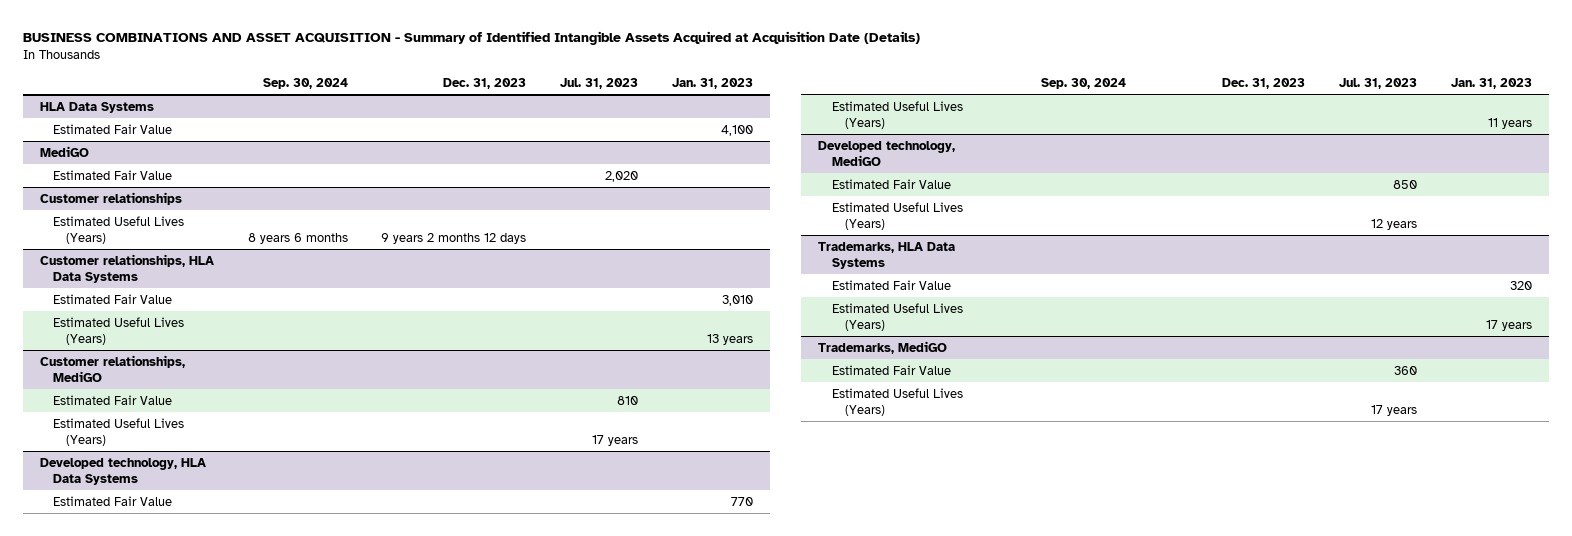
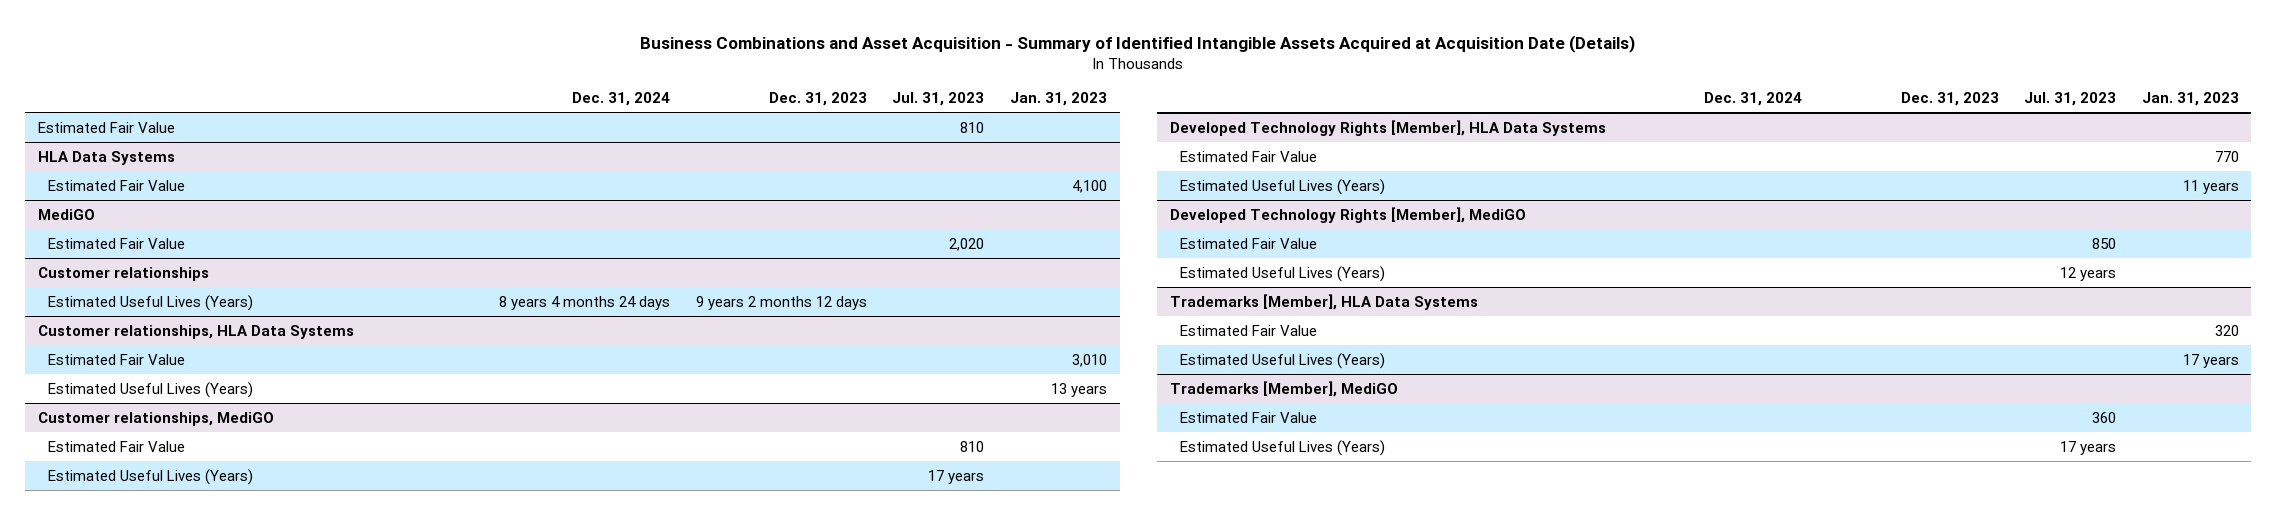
[22,30,920,45] BUSINESS COMBINATIONS AND ASSET ACQUISITION - Summary of Identified Intangible Assets Acquired at Acquisition Date (Details) -> [640,34,1636,53] Business Combinations and Asset Acquisition - Summary of Identified Intangible Assets Acquired at Acquisition Date (Details)
[262,77,348,89] Sep. 30, 2024 -> none
none -> [572,92,671,107] Dec. 31, 2024
none -> [37,121,175,133] Estimated Fair Value
[39,457,206,485] Developed technology, HLA Data Systems -> [1169,119,1606,136] Developed Technology Rights [Member], HLA Data Systems
[818,140,956,166] Developed technology, MediGO -> [1169,206,1526,223] Developed Technology Rights [Member], MediGO
[818,241,956,269] Trademarks, HLA Data Systems -> [1169,293,1478,310] Trademarks [Member], HLA Data Systems
[818,340,948,354] Trademarks, MediGO -> [1169,380,1398,397] Trademarks [Member], MediGO

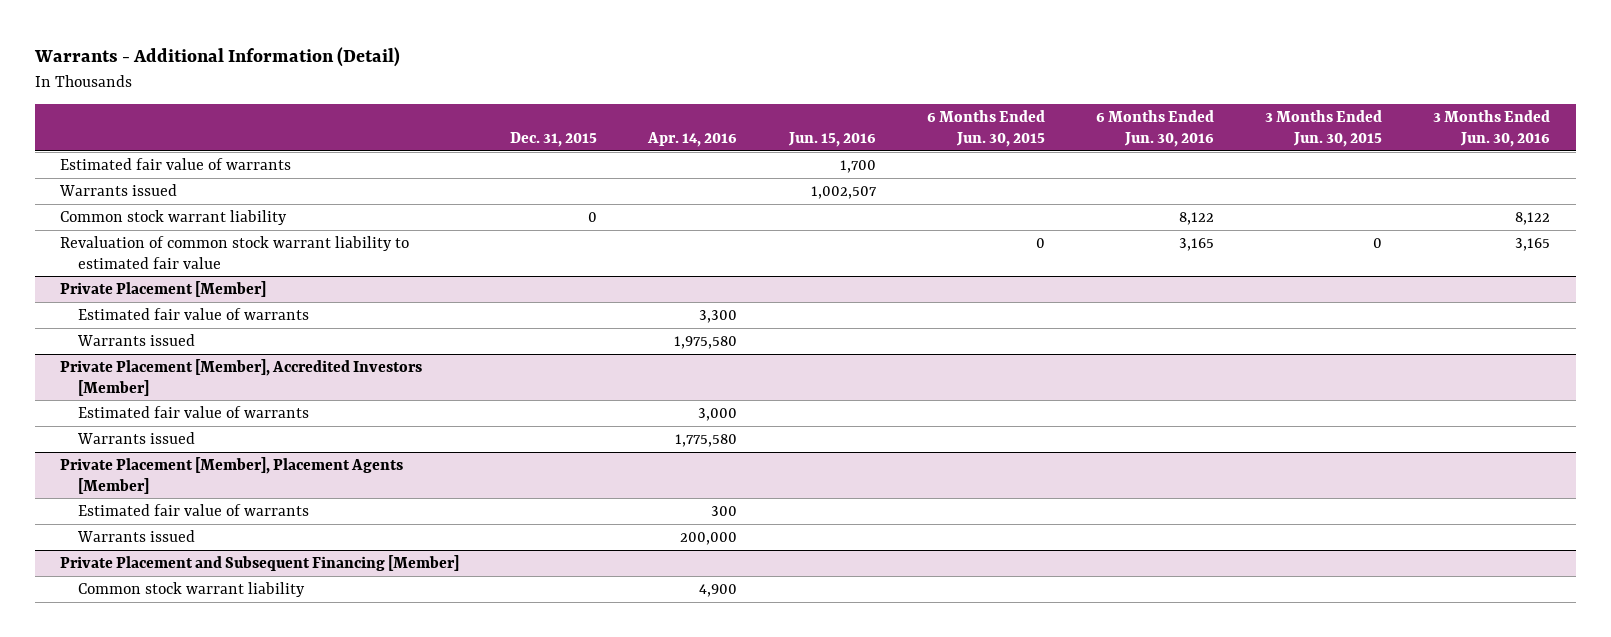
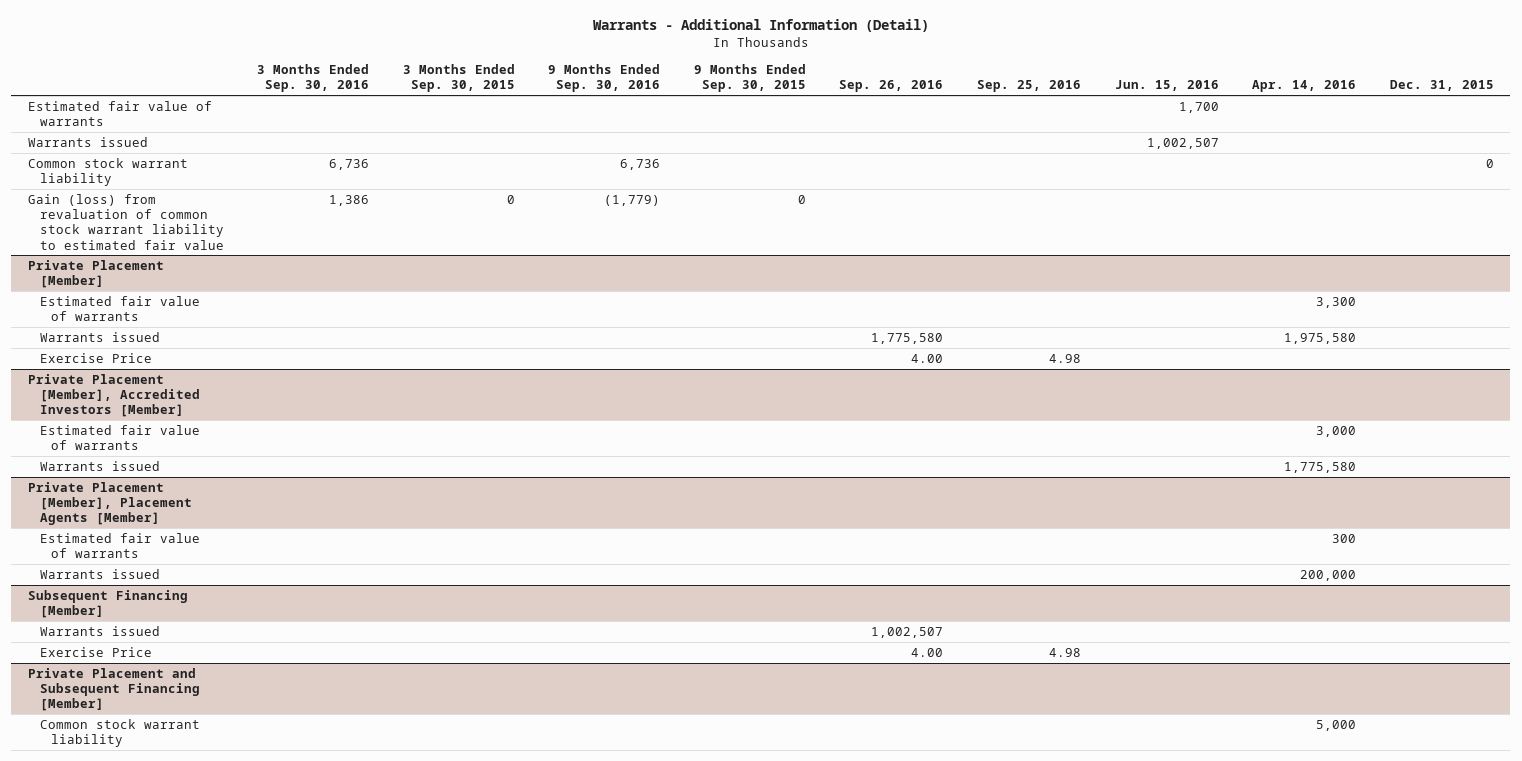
[926,110,1045,148] 6 Months Ended Jun. 30, 2015 -> none
[1096,110,1215,148] 6 Months Ended Jun. 30, 2016 -> none
[1265,110,1383,148] 3 Months Ended Jun. 30, 2015 -> none
[1433,110,1551,148] 3 Months Ended Jun. 30, 2016 -> none
none -> [257,63,370,93] 3 Months Ended Sep. 30, 2016
none -> [402,63,515,93] 3 Months Ended Sep. 30, 2015
none -> [548,63,661,93] 9 Months Ended Sep. 30, 2016
none -> [693,63,806,93] 9 Months Ended Sep. 30, 2015
none -> [839,80,944,93] Sep. 26, 2016
none -> [976,80,1081,93] Sep. 25, 2016
[60,235,410,269] Revaluation of common stock warrant liability to estimated fair value -> [28,193,224,250] Gain (loss) from revaluation of common stock warrant liability to estimated fair value
none -> [39,352,152,363] Exercise Price
none -> [28,589,189,619] Subsequent Financing [Member]
none -> [39,625,160,636] Warrants issued
none -> [39,646,152,657] Exercise Price
[699,583,738,597] 4,900 -> [1316,719,1357,731] 5,000

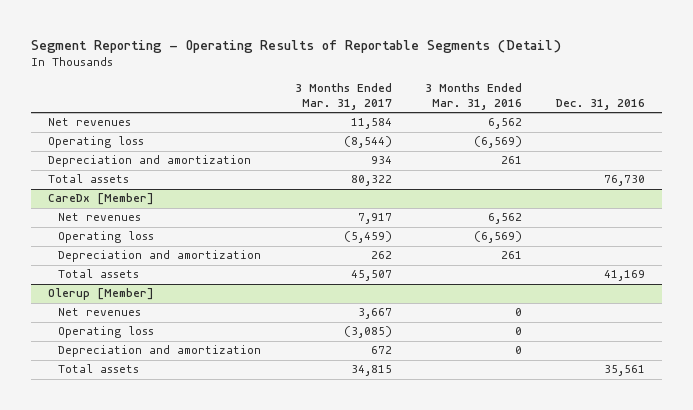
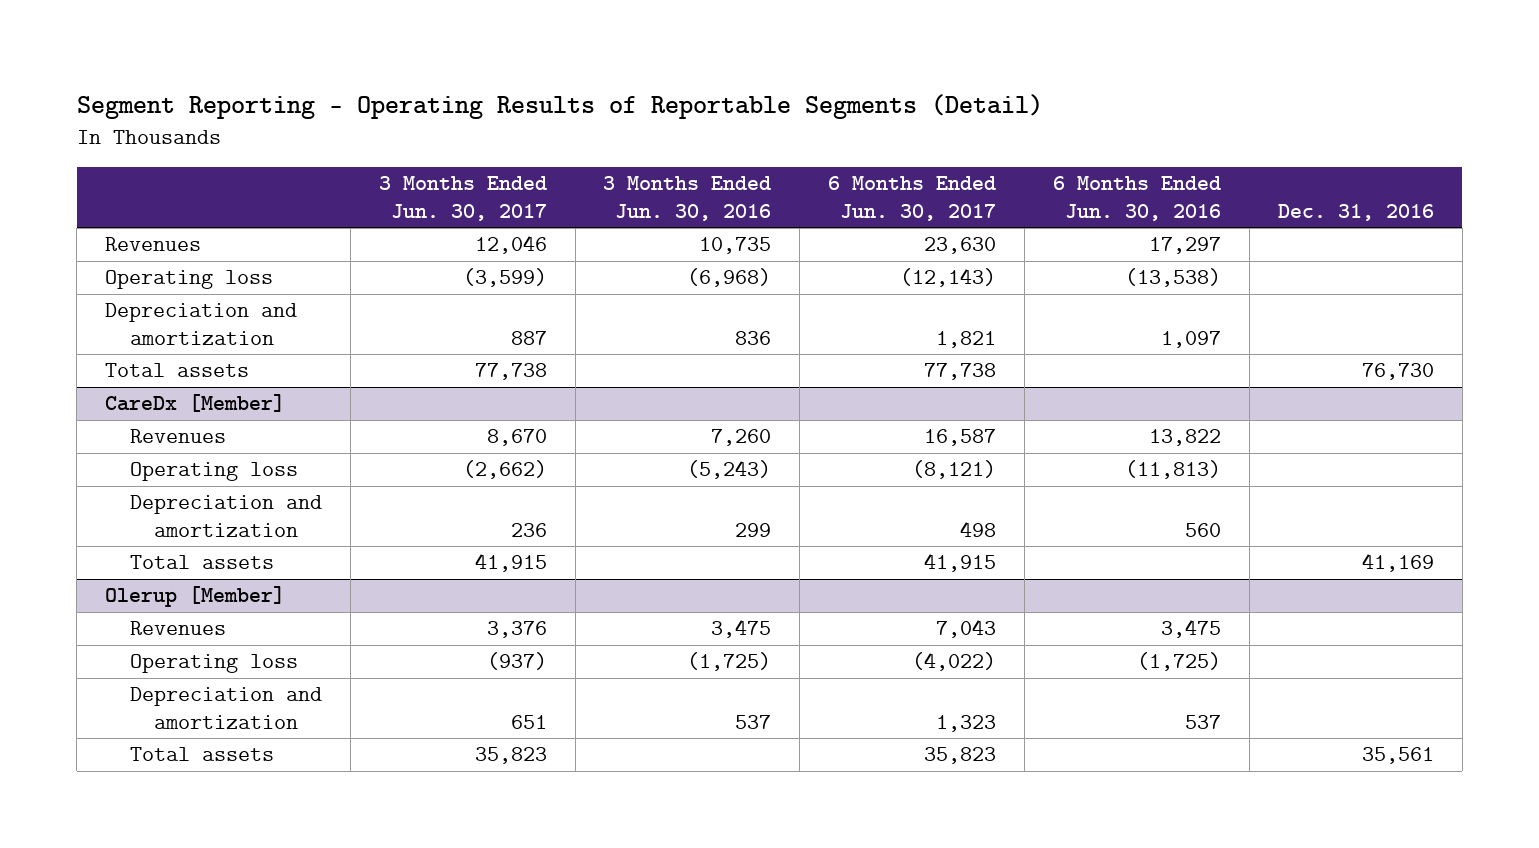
[294,82,392,111] 3 Months Ended Mar. 31, 2017 -> none
[425,82,523,111] 3 Months Ended Mar. 31, 2016 -> none
none -> [378,176,547,221] 3 Months Ended Jun. 30, 2017
none -> [603,176,772,221] 3 Months Ended Jun. 30, 2016
none -> [828,176,997,221] 6 Months Ended Jun. 30, 2017
none -> [1053,176,1222,221] 6 Months Ended Jun. 30, 2016
[47,118,131,127] Net revenues -> [105,237,202,252] Revenues
[58,213,142,222] Net revenues -> [129,429,226,444] Revenues
[58,308,142,317] Net revenues -> [129,621,226,636] Revenues

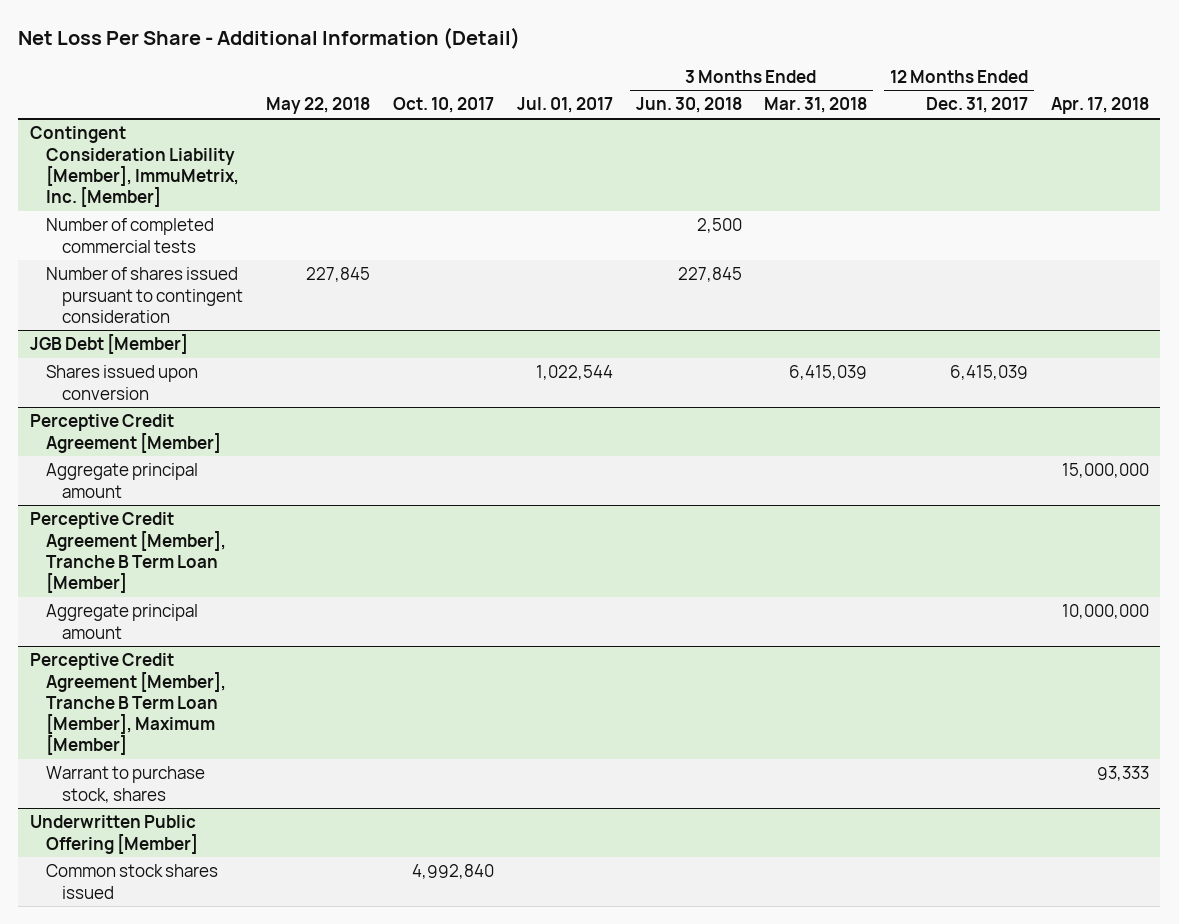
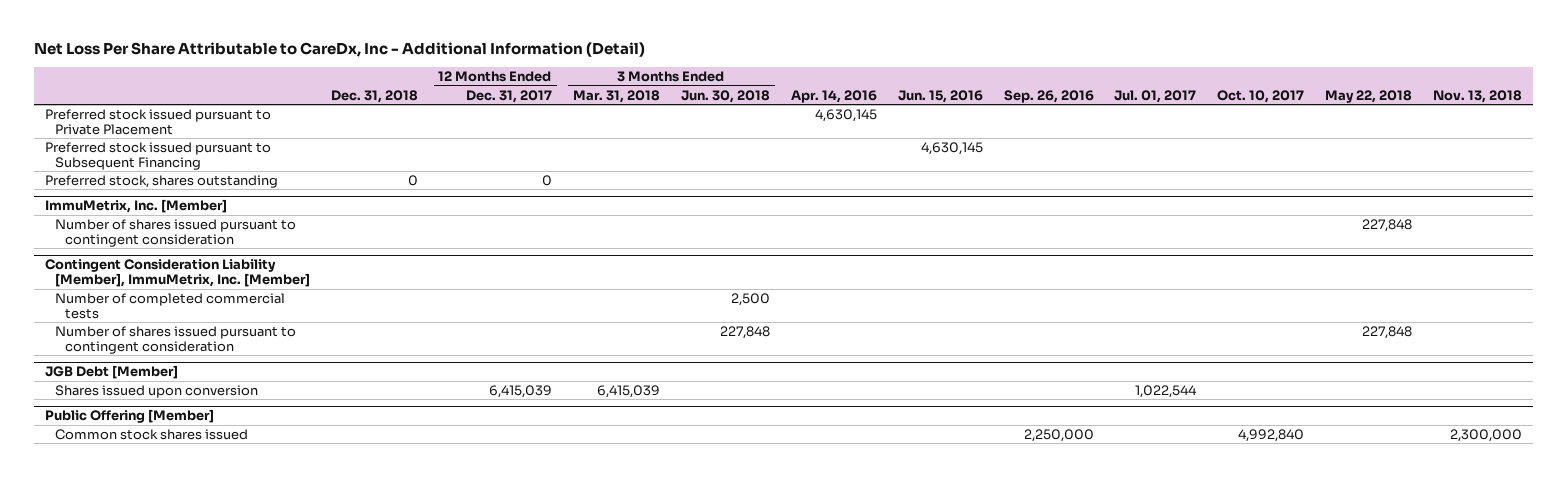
[18,27,521,50] Net Loss Per Share - Additional Information (Detail) -> [34,42,646,58] Net Loss Per Share Attributable to CareDx, Inc - Additional Information (Detail)
[1050,97,1149,115] Apr. 17, 2018 -> none
none -> [330,89,418,103] Dec. 31, 2018
none -> [790,89,877,103] Apr. 14, 2016
none -> [897,89,983,103] Jun. 15, 2016
none -> [1003,89,1094,103] Sep. 26, 2016
none -> [1433,89,1523,103] Nov. 13, 2018
none -> [44,108,271,135] Preferred stock issued pursuant to Private Placement
none -> [44,141,271,170] Preferred stock issued pursuant to Subsequent Financing
none -> [44,174,278,188] Preferred stock, shares outstanding
none -> [44,199,227,214] ImmuMetrix, Inc. [Member]
none -> [54,218,296,247] Number of shares issued pursuant to contingent consideration
[306,267,371,283] 227,845 -> [1362,325,1413,339] 227,848
[677,267,742,283] 227,845 -> [719,325,770,339] 227,848
[29,414,222,453] Perceptive Credit Agreement [Member] -> none
[46,463,199,498] Aggregate principal amount -> none
[29,512,227,594] Perceptive Credit Agreement [Member], Tranche B Term Loan [Member] -> none
[46,604,199,639] Aggregate principal amount -> none
[29,653,227,756] Perceptive Credit Agreement [Member], Tranche B Term Loan [Member], Maximum [Member] -> none
[46,766,206,803] Warrant to purchase stock, shares -> none
[29,815,199,854] Underwritten Public Offering [Member] -> [44,409,214,424] Public Offering [Member]

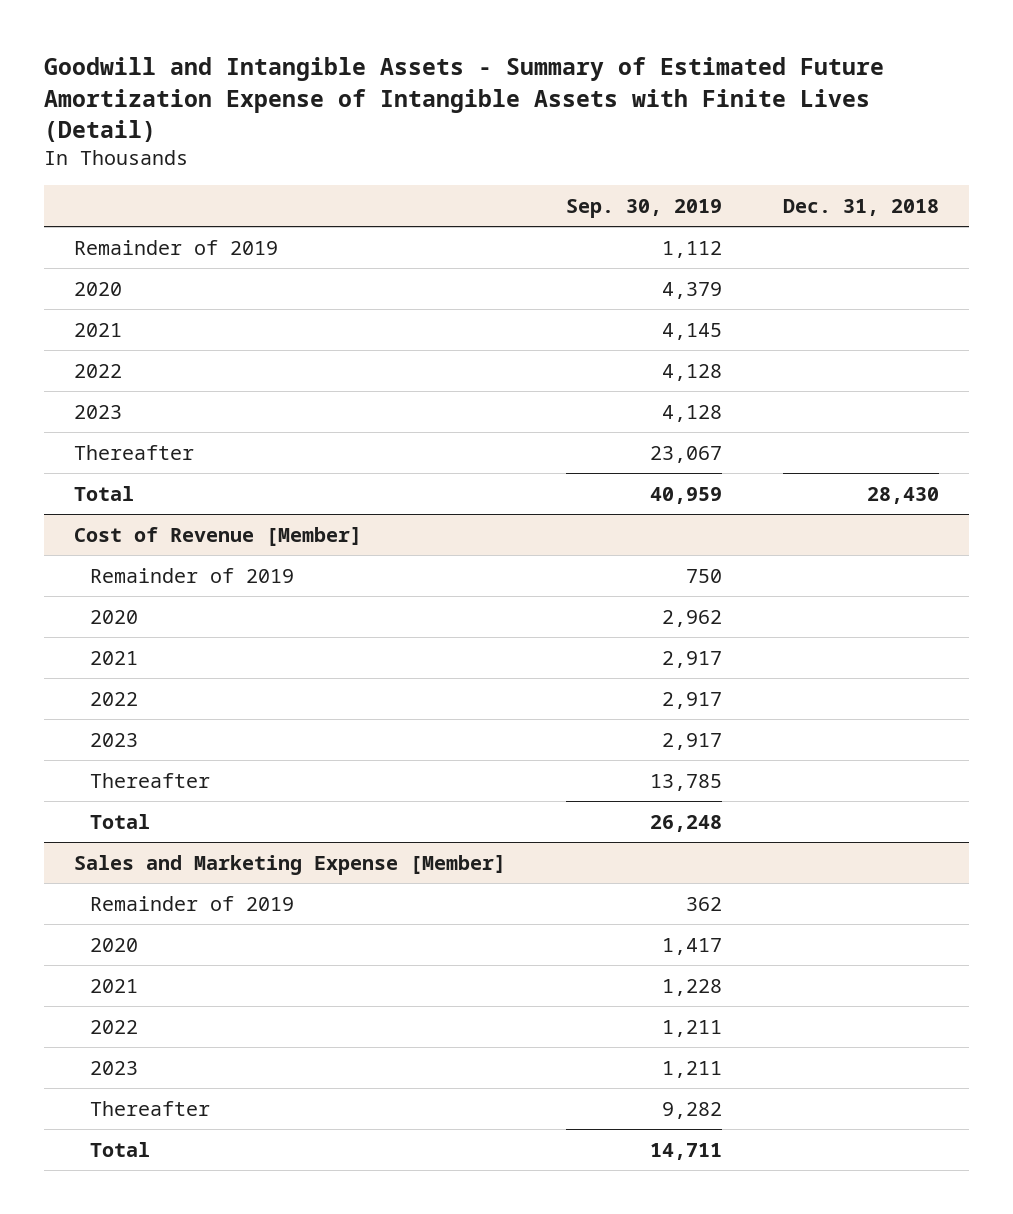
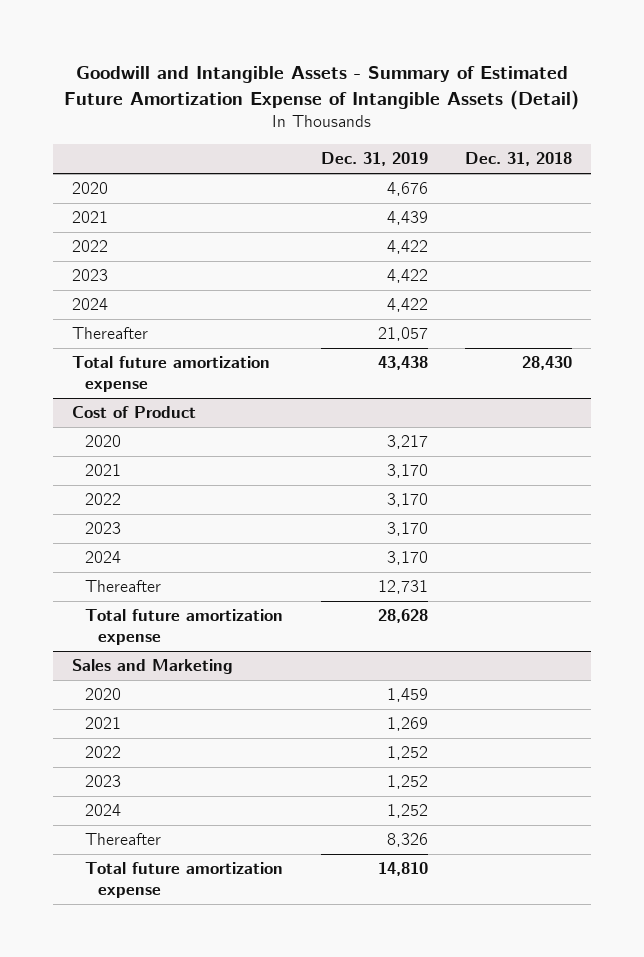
[44,57,885,143] Goodwill and Intangible Assets - Summary of Estimated Future Amortization Expense of Intangible Assets with Finite Lives (Detail) -> [64,66,580,111] Goodwill and Intangible Assets - Summary of Estimated Future Amortization Expense of Intangible Assets (Detail)
[566,199,723,219] Sep. 30, 2019 -> none
none -> [320,152,428,167] Dec. 31, 2019
[74,239,279,255] Remainder of 2019 -> none
none -> [72,298,109,311] 2024
[90,567,295,583] Remainder of 2019 -> none
[74,485,135,501] Total -> [72,356,271,393] Total future amortization expense
[74,526,363,546] Cost of Revenue [Member] -> [72,406,197,419] Cost of Product
none -> [84,551,121,564] 2024
[90,895,295,911] Remainder of 2019 -> none
[90,813,151,829] Total -> [84,609,283,646] Total future amortization expense
[74,854,507,875] Sales and Marketing Expense [Member] -> [72,659,234,675] Sales and Marketing
none -> [84,804,121,817] 2024
[90,1141,151,1157] Total -> [84,862,283,899] Total future amortization expense

